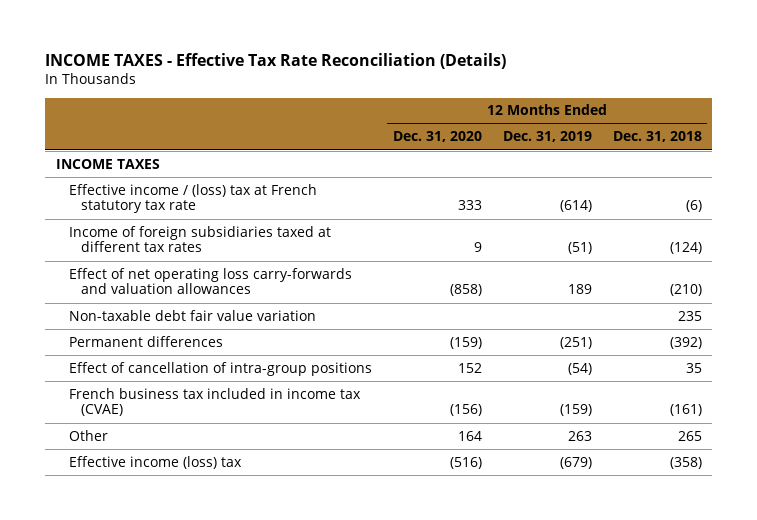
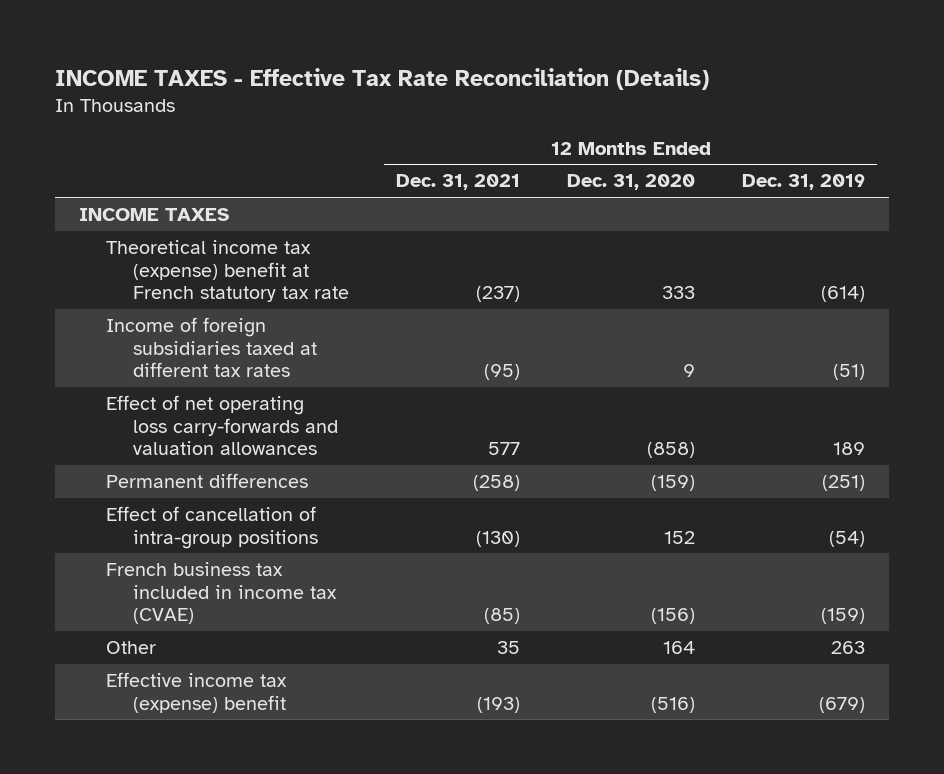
[612,131,702,143] Dec. 31, 2018 -> none
none -> [396,174,521,191] Dec. 31, 2021
[68,183,317,214] Effective income / (loss) tax at French statutory tax rate -> [105,240,349,303] Theoretical income tax (expense) benefit at French statutory tax rate
[68,309,316,321] Non-taxable debt fair value variation -> none
[68,455,242,469] Effective income (loss) tax -> [105,672,287,713] Effective income tax (expense) benefit

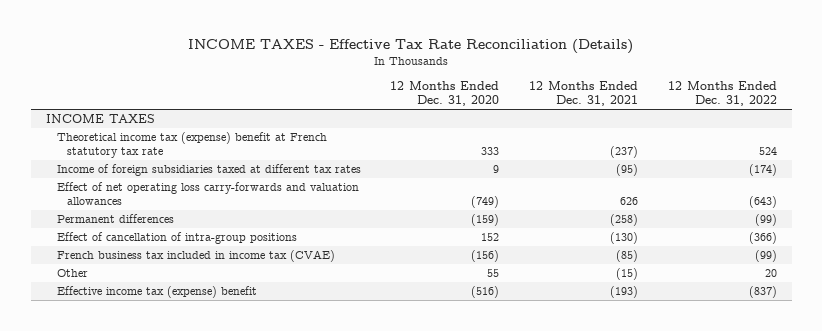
[742,174,866,191] Dec. 31, 2019 -> none
none -> [667,81,777,107] 12 Months Ended Dec. 31, 2022
[488,442,521,456] 577 -> [620,197,639,206] 626
[647,442,696,459] (858) -> [471,196,500,209] (749)
[497,641,521,655] 35 -> [616,268,639,281] (15)
[663,641,696,655] 164 -> [487,269,500,278] 55

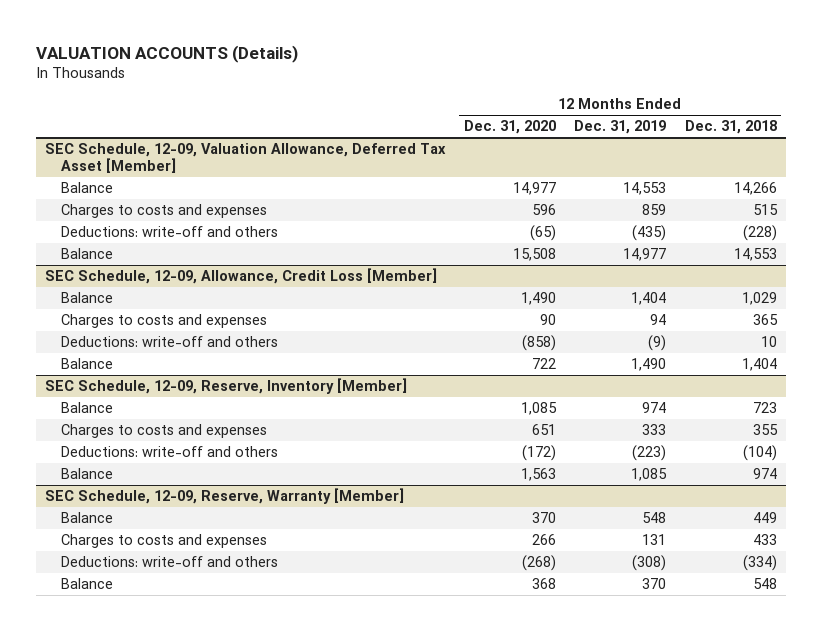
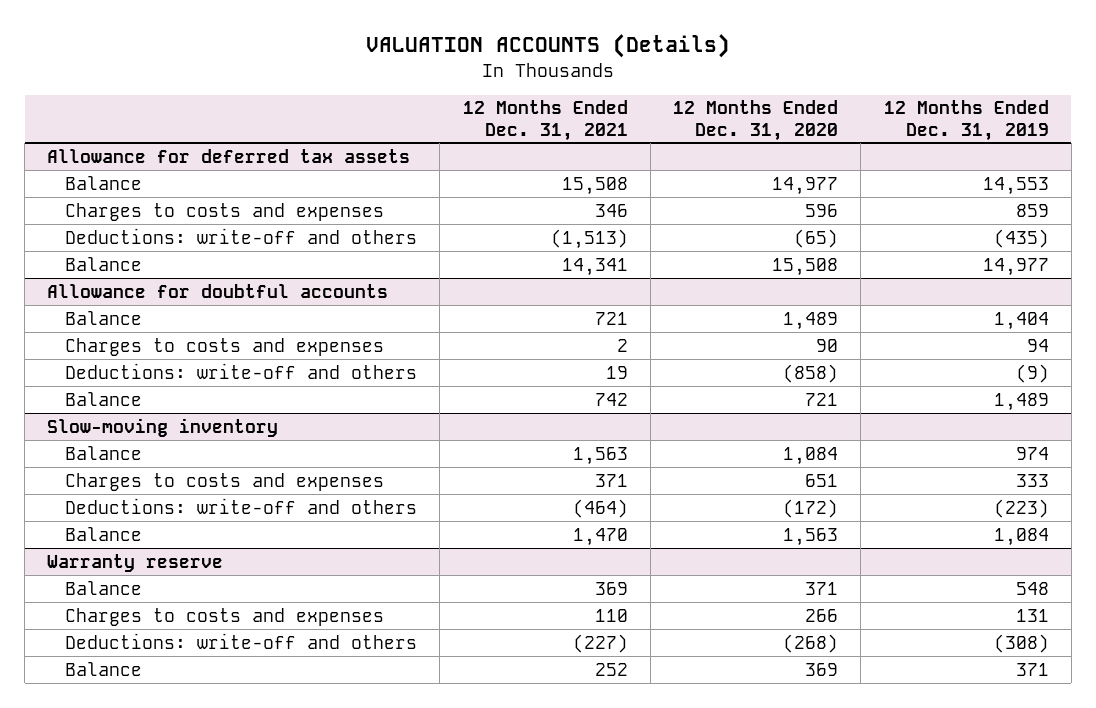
[684,120,777,135] Dec. 31, 2018 -> none
none -> [462,100,628,141] 12 Months Ended Dec. 31, 2021
[45,143,447,174] SEC Schedule, 12-09, Valuation Allowance, Deferred Tax Asset [Member] -> [47,148,411,163] Allowance for deferred tax assets
[45,268,438,285] SEC Schedule, 12-09, Allowance, Credit Loss [Member] -> [47,283,389,298] Allowance for doubtful accounts
[520,292,556,306] 1,490 -> [783,311,839,330] 1,489
[531,358,556,370] 722 -> [805,392,839,406] 721
[631,358,667,372] 1,490 -> [993,392,1049,411] 1,489
[45,378,408,395] SEC Schedule, 12-09, Reserve, Inventory [Member] -> [47,417,279,437] Slow-moving inventory
[520,402,557,416] 1,085 -> [783,446,839,465] 1,084
[631,468,668,482] 1,085 -> [993,527,1049,546] 1,084
[45,488,405,505] SEC Schedule, 12-09, Reserve, Warranty [Member] -> [47,553,224,572] Warranty reserve
[531,512,556,524] 370 -> [805,581,839,595] 371
[531,578,556,590] 368 -> [805,662,839,676] 369
[642,578,667,590] 370 -> [1015,662,1049,676] 371

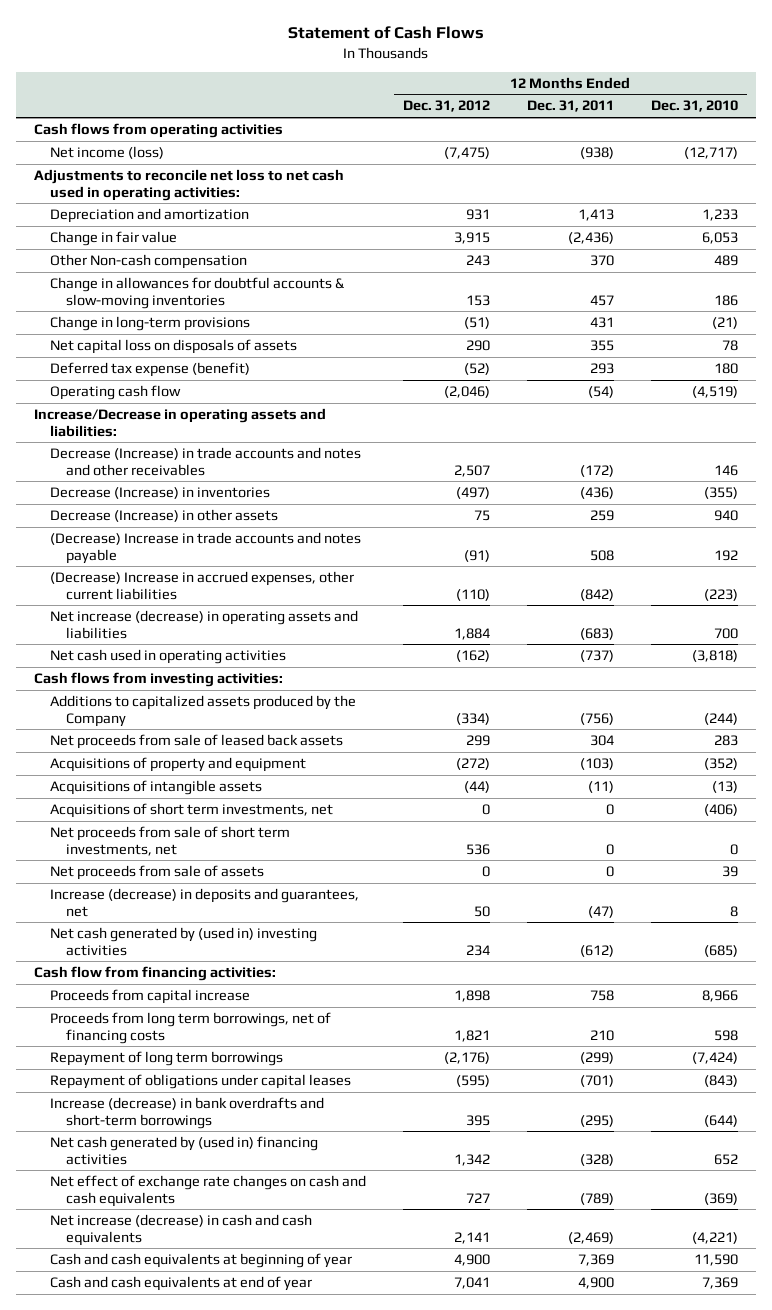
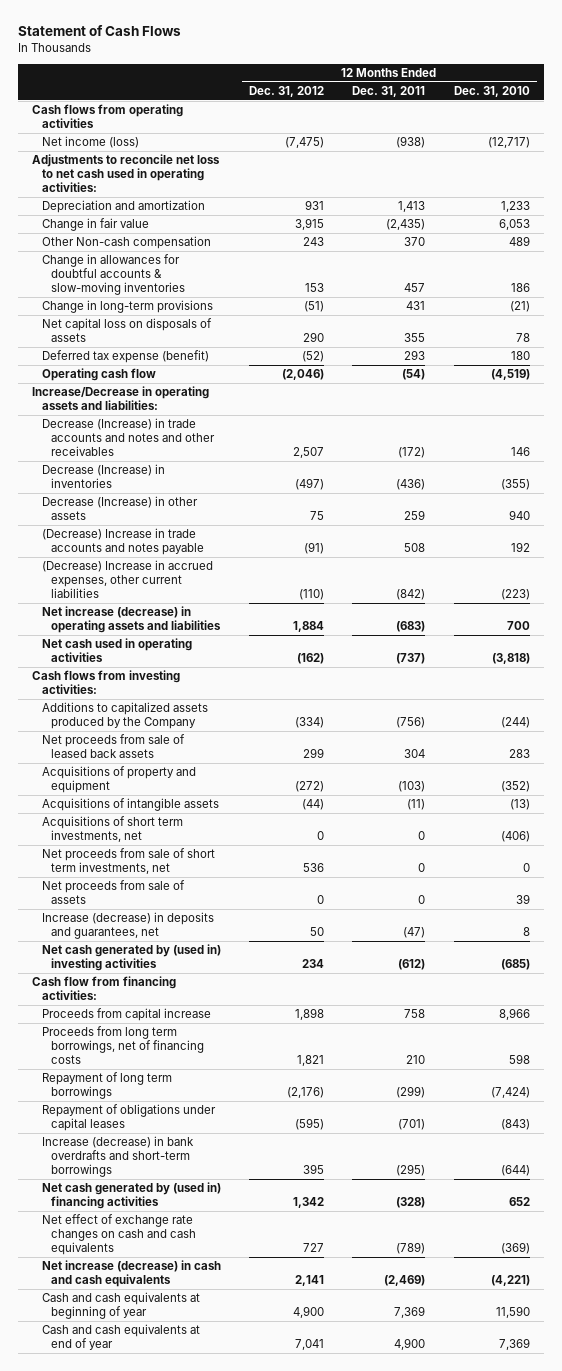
[567,231,614,244] (2,436) -> [386,219,426,231] (2,435)

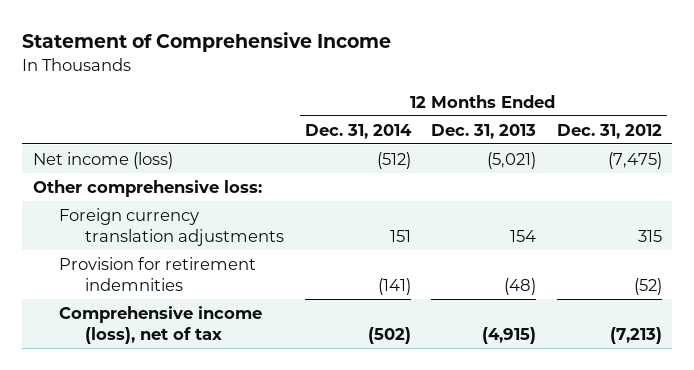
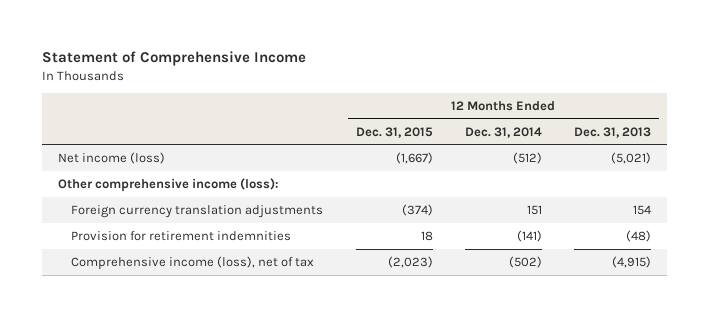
[556,123,662,139] Dec. 31, 2012 -> none
none -> [355,126,433,138] Dec. 31, 2015
[32,179,262,197] Other comprehensive loss: -> [57,178,279,193] Other comprehensive income (loss):

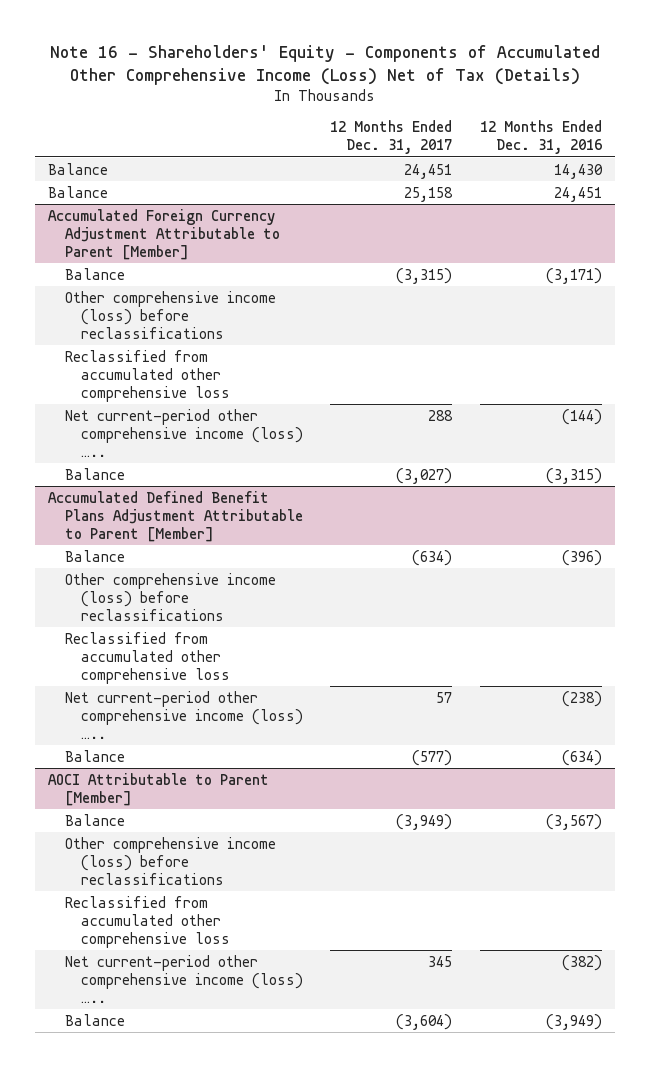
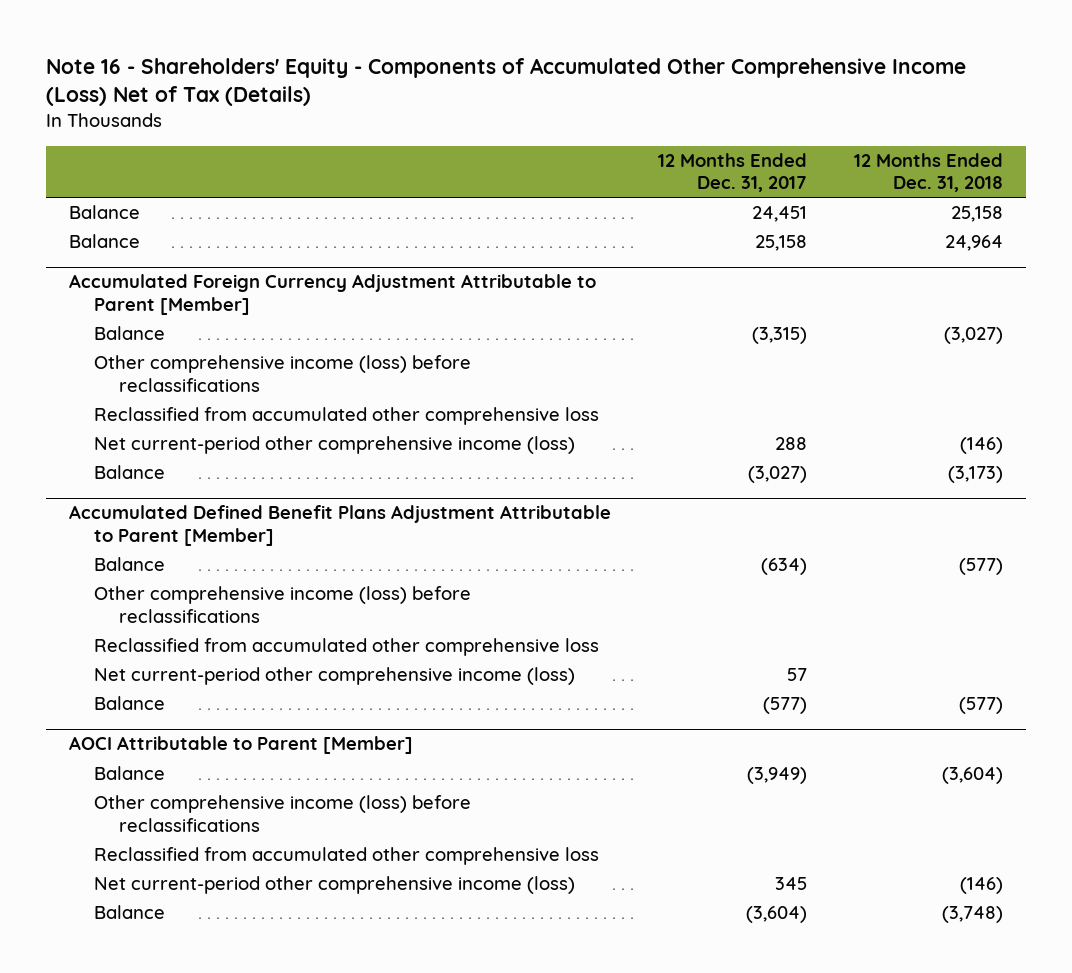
[479,120,602,155] 12 Months Ended Dec. 31, 2016 -> none
none -> [853,152,1003,193] 12 Months Ended Dec. 31, 2018
[64,408,304,457] Net current-period other comprehensive income (loss) ….. -> [93,436,575,455] Net current-period other comprehensive income (loss)
[64,690,304,739] Net current-period other comprehensive income (loss) ….. -> [93,667,575,686] Net current-period other comprehensive income (loss)
[64,954,304,1003] Net current-period other comprehensive income (loss) ….. -> [93,876,575,895] Net current-period other comprehensive income (loss)

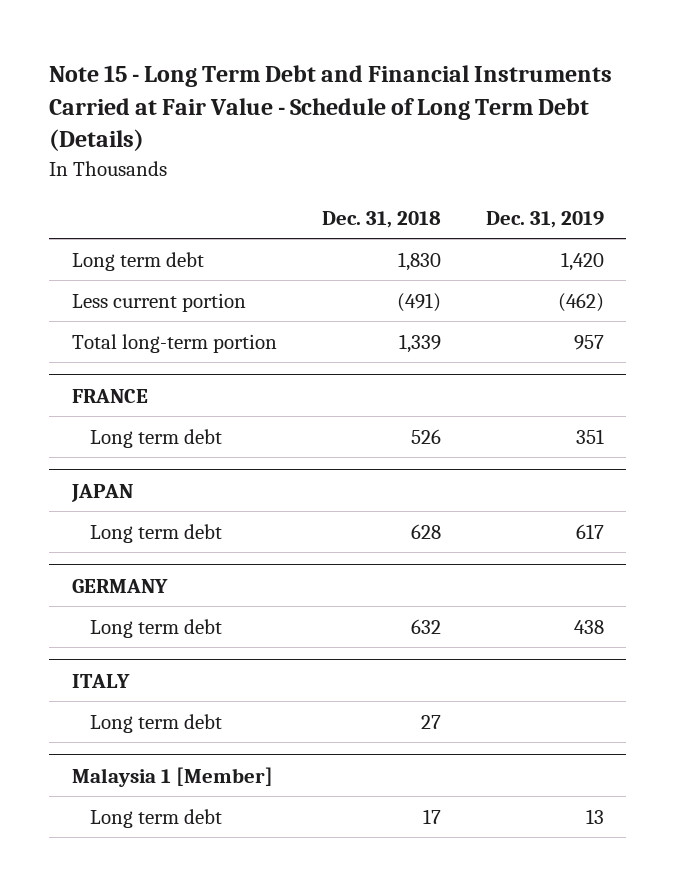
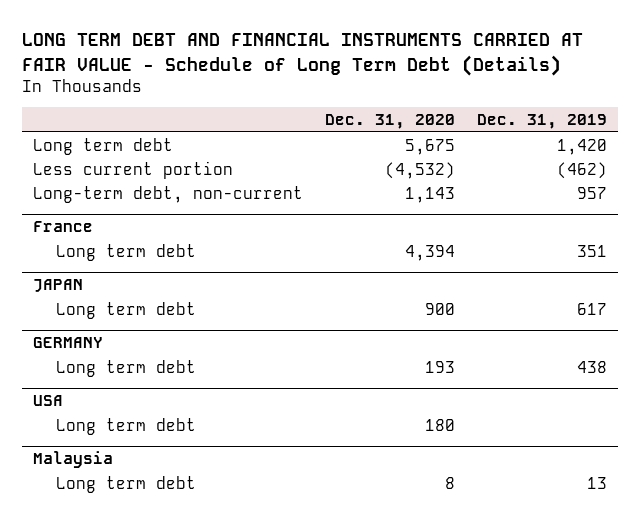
[49,65,613,152] Note 15 - Long Term Debt and Financial Instruments Carried at Fair Value - Schedule of Long Term Debt (Details) -> [21,33,583,76] LONG TERM DEBT AND FINANCIAL INSTRUMENTS CARRIED AT FAIR VALUE - Schedule of Long Term Debt (Details)
[321,210,441,228] Dec. 31, 2018 -> none
none -> [325,113,456,129] Dec. 31, 2020
[71,333,277,353] Total long-term portion -> [33,185,304,203] Long-term debt, non-current
[71,388,148,403] FRANCE -> [33,221,94,233] France
[71,673,130,688] ITALY -> none
none -> [33,395,64,407] USA
[71,766,273,787] Malaysia 1 [Member] -> [33,451,114,469] Malaysia

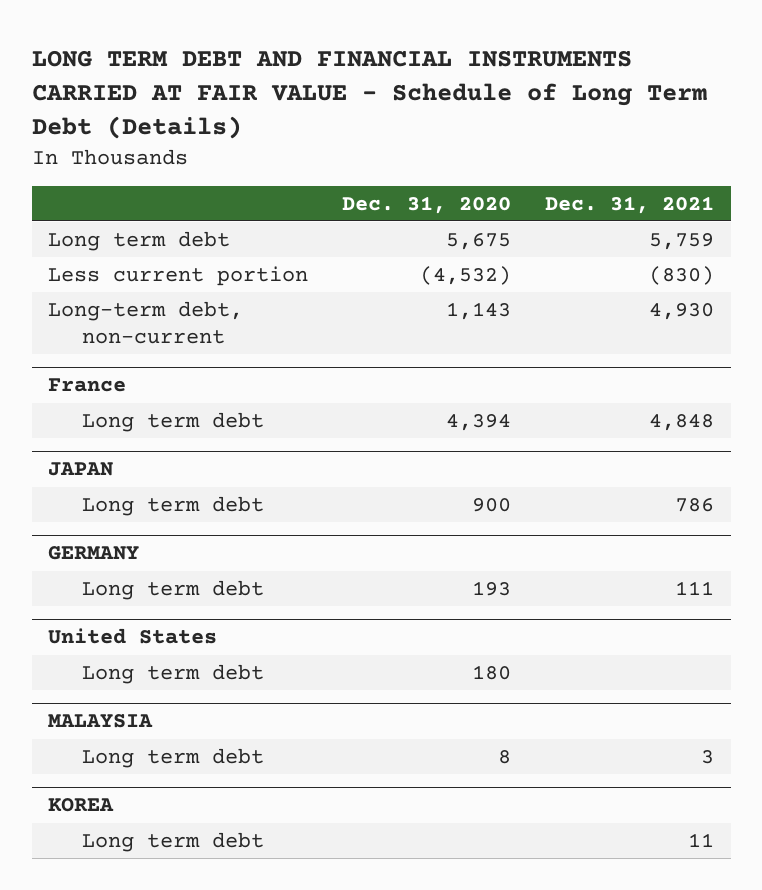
[477,113,608,129] Dec. 31, 2019 -> none
none -> [544,195,714,214] Dec. 31, 2021
[33,395,64,407] USA -> [48,628,218,645] United States
[33,451,114,469] Malaysia -> [48,714,154,729] MALAYSIA
none -> [48,798,115,813] KOREA
none -> [82,831,265,852] Long term debt

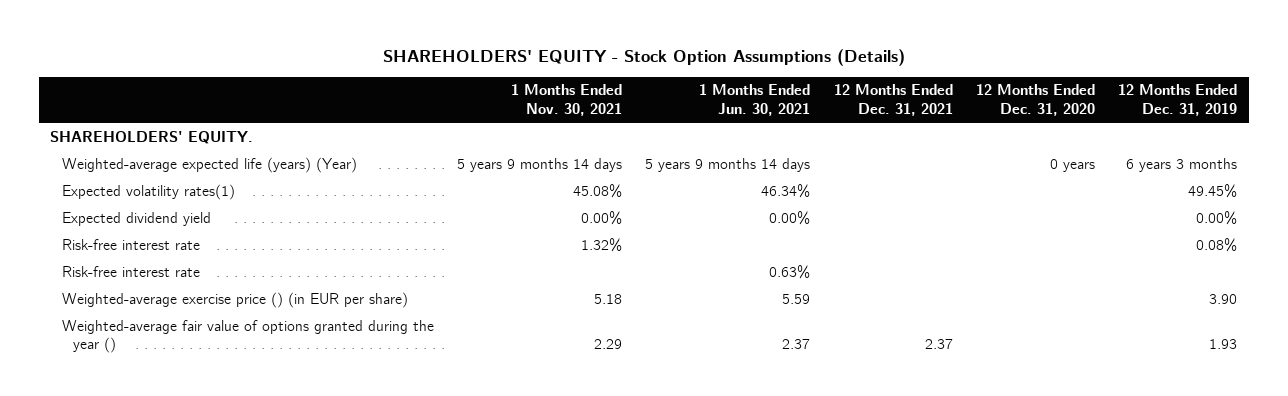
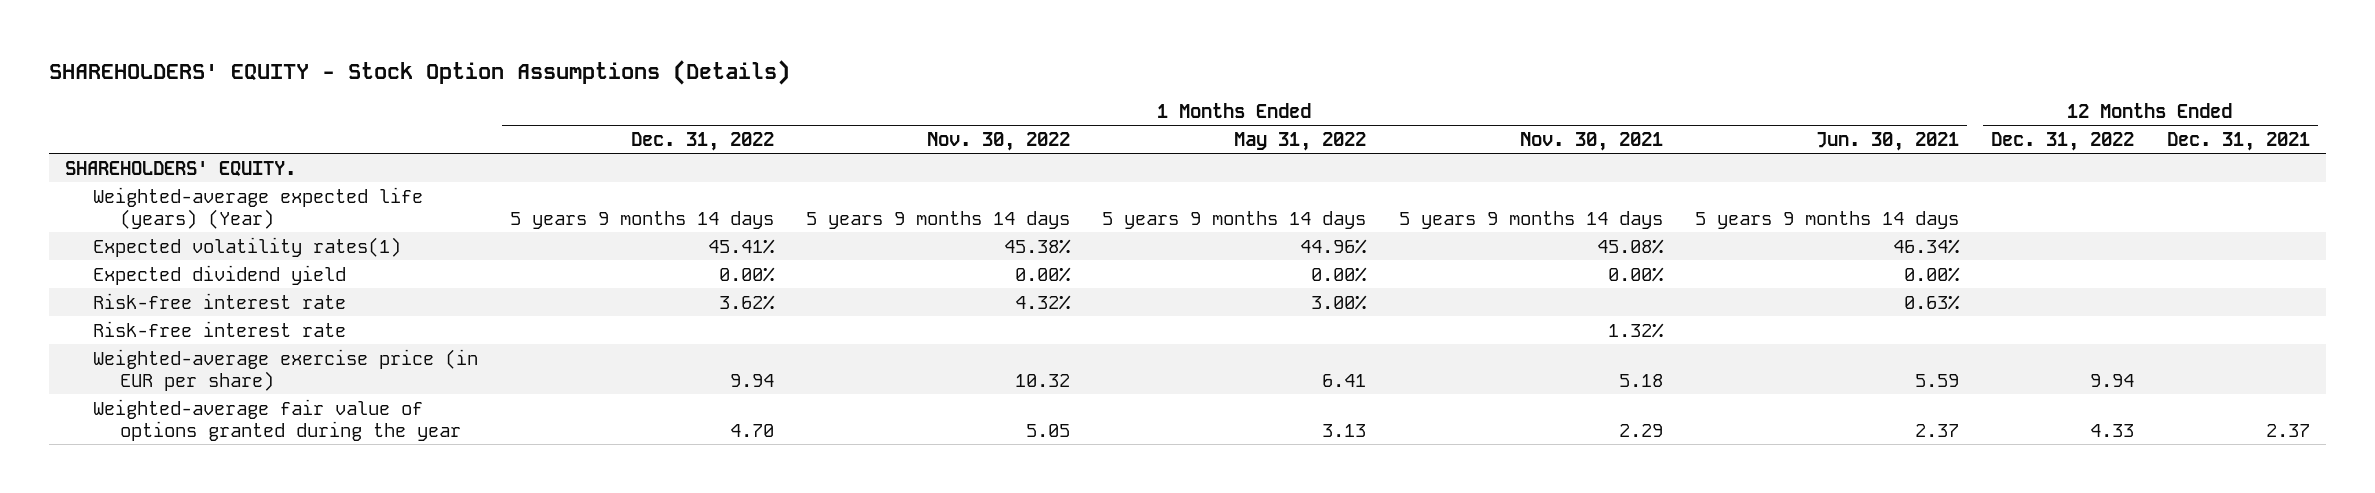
[975,84,1095,116] 12 Months Ended Dec. 31, 2020 -> none
[1118,84,1238,116] 12 Months Ended Dec. 31, 2019 -> none
none -> [630,132,774,152] Dec. 31, 2022
none -> [927,132,1071,152] Nov. 30, 2022
none -> [1234,132,1367,152] May 31, 2022
none -> [1991,132,2135,152] Dec. 31, 2022
[61,238,200,250] Risk-free interest rate -> [92,320,346,337] Risk-free interest rate
[61,291,408,308] Weighted-average exercise price () (in EUR per share) -> [92,348,478,391] Weighted-average exercise price (in EUR per share)
[61,319,434,353] Weighted-average fair value of options granted during the year () -> [92,398,461,441] Weighted-average fair value of options granted during the year

